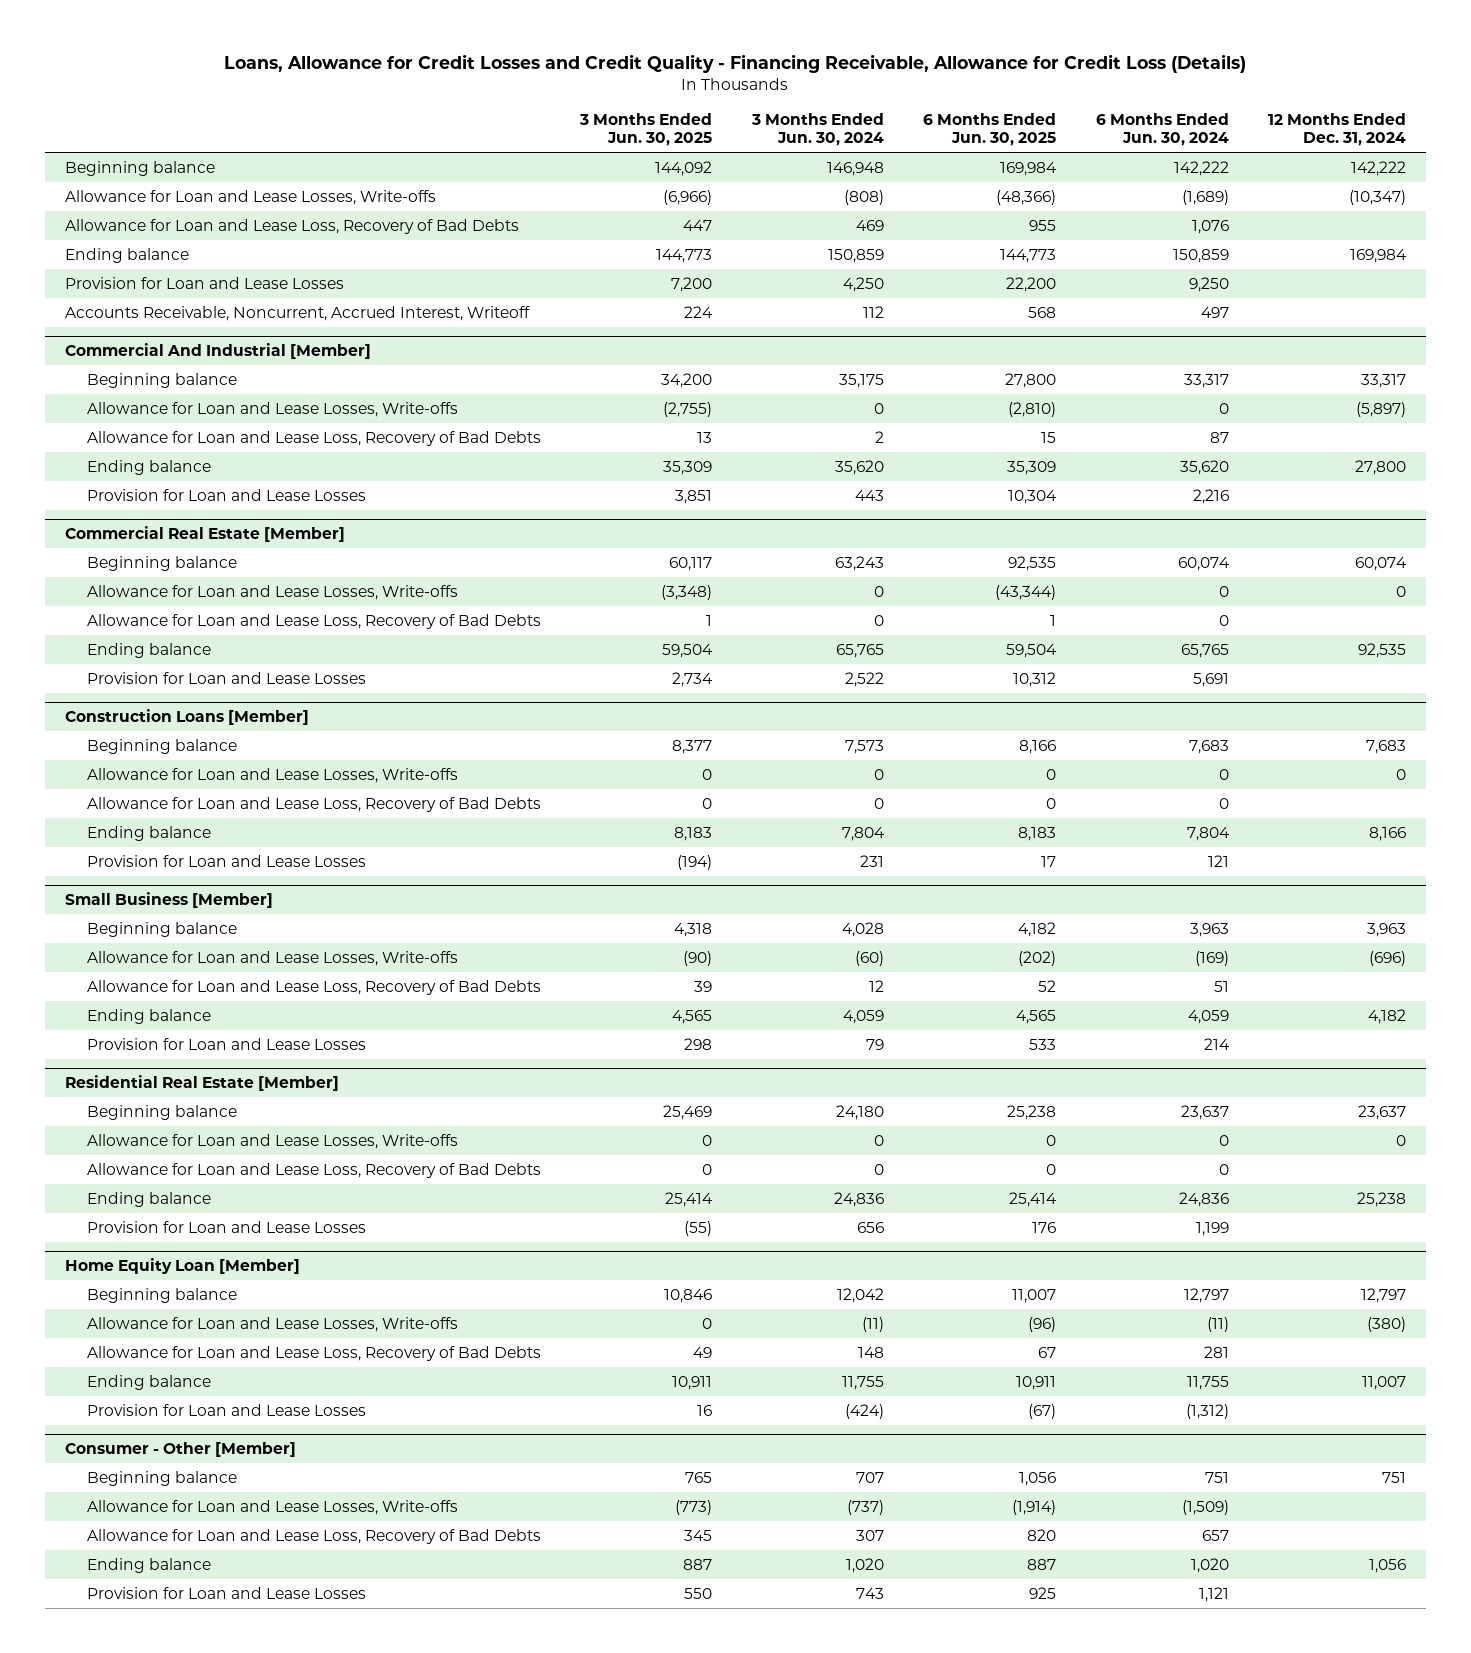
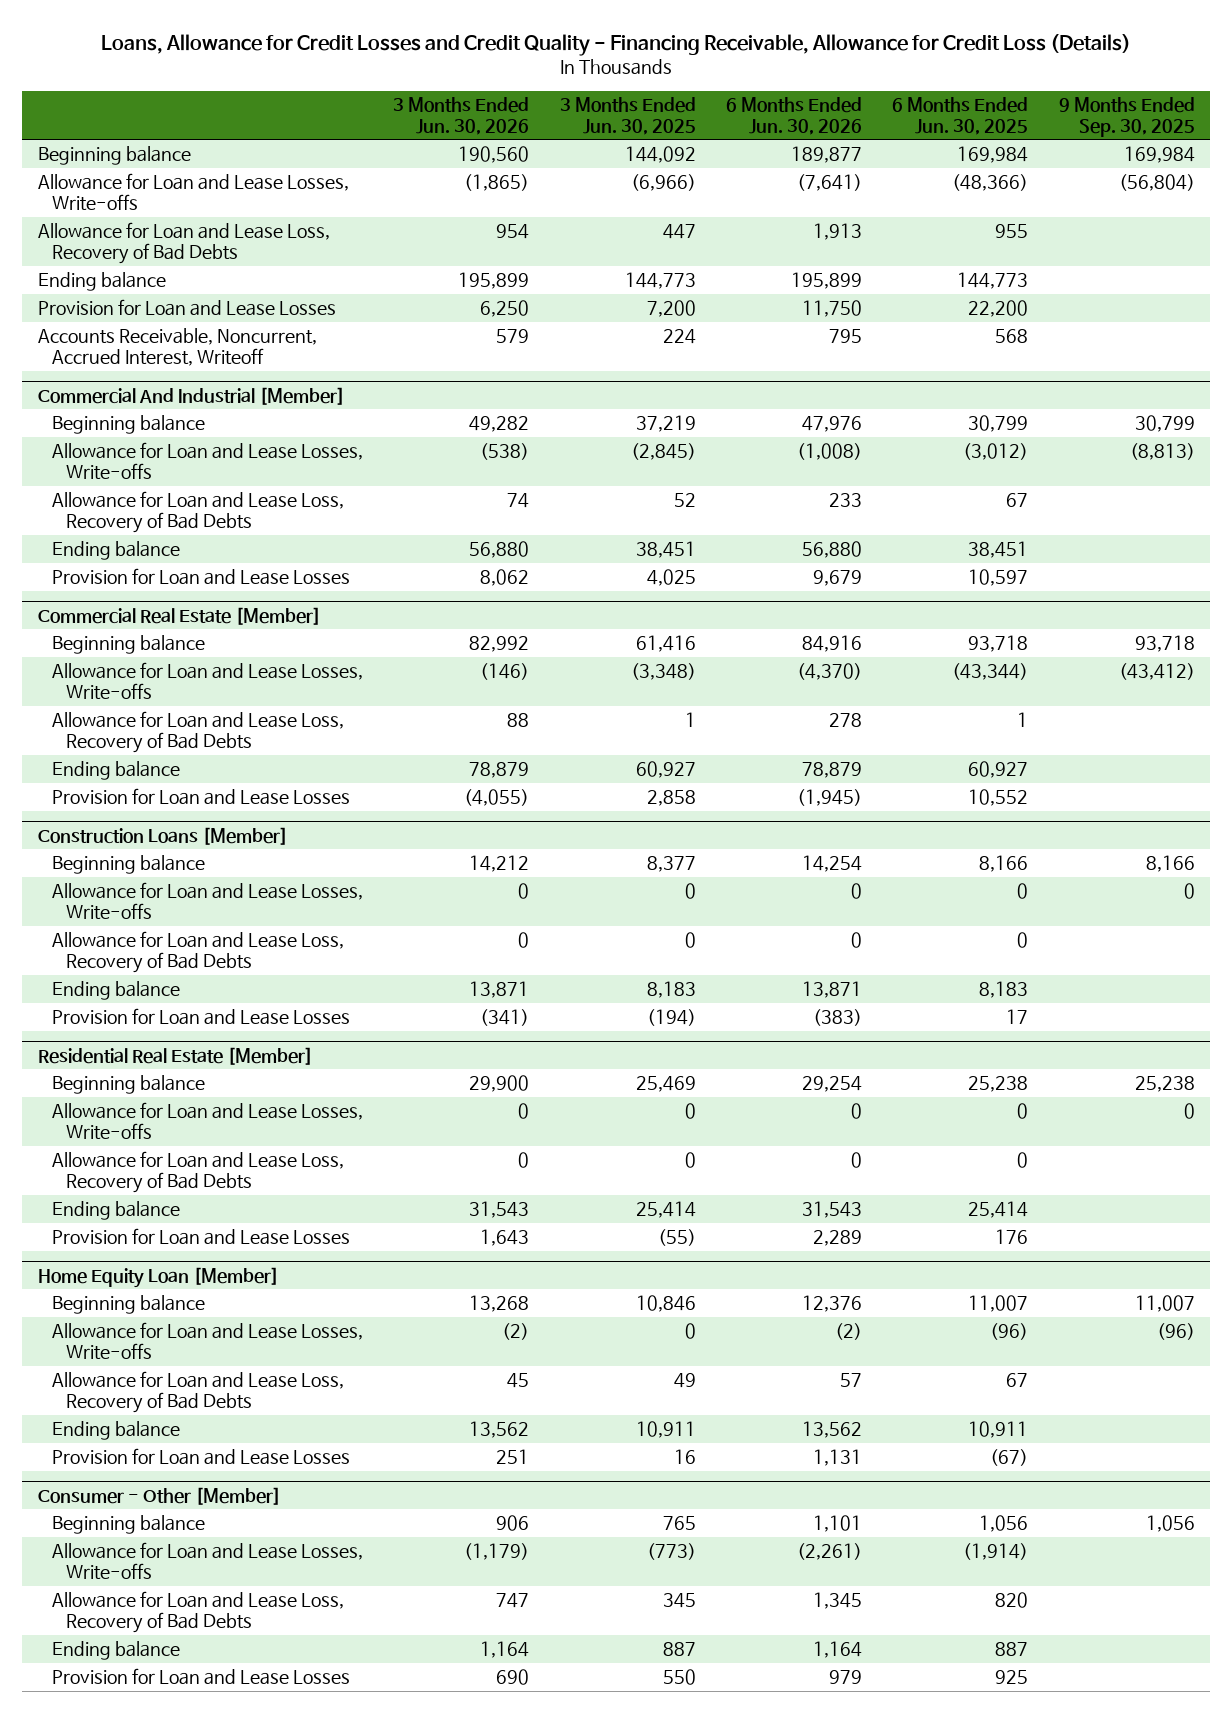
[750,113,884,147] 3 Months Ended Jun. 30, 2024 -> none
[1095,113,1229,147] 6 Months Ended Jun. 30, 2024 -> none
[1267,113,1406,147] 12 Months Ended Dec. 31, 2024 -> none
none -> [393,96,530,135] 3 Months Ended Jun. 30, 2026
none -> [725,96,862,135] 6 Months Ended Jun. 30, 2026
none -> [1058,96,1195,137] 9 Months Ended Sep. 30, 2025
[661,372,713,388] 34,200 -> [635,415,696,433] 37,219
[1005,372,1057,388] 27,800 -> [968,415,1029,433] 30,799
[663,401,713,417] (2,755) -> [630,443,696,461] (2,845)
[1008,401,1057,417] (2,810) -> [963,443,1029,461] (3,012)
[697,431,713,443] 13 -> [673,493,696,508] 52
[1041,431,1057,443] 15 -> [1006,493,1029,508] 67
[663,460,713,475] 35,309 -> [635,541,696,559] 38,451
[1007,460,1057,475] 35,309 -> [968,541,1029,559] 38,451
[675,489,713,504] 3,851 -> [646,569,696,587] 4,025
[1008,489,1058,504] 10,304 -> [968,569,1029,587] 10,597
[669,556,713,571] 60,117 -> [635,635,696,653] 61,416
[1008,555,1057,571] 92,535 -> [968,635,1029,653] 93,718
[662,643,714,658] 59,504 -> [635,761,696,779] 60,927
[1006,643,1058,658] 59,504 -> [968,761,1029,779] 60,927
[672,671,714,687] 2,734 -> [646,790,696,807] 2,858
[1013,671,1057,687] 10,312 -> [968,789,1029,807] 10,552
[64,891,273,908] Small Business [Member] -> none
[87,921,238,937] Beginning balance -> none
[87,950,459,966] Allowance for Loan and Lease Losses, Write-offs -> none
[87,979,542,995] Allowance for Loan and Lease Loss, Recovery of Bad Debts -> none
[87,1008,212,1024] Ending balance -> none
[87,1037,367,1050] Provision for Loan and Lease Losses -> none

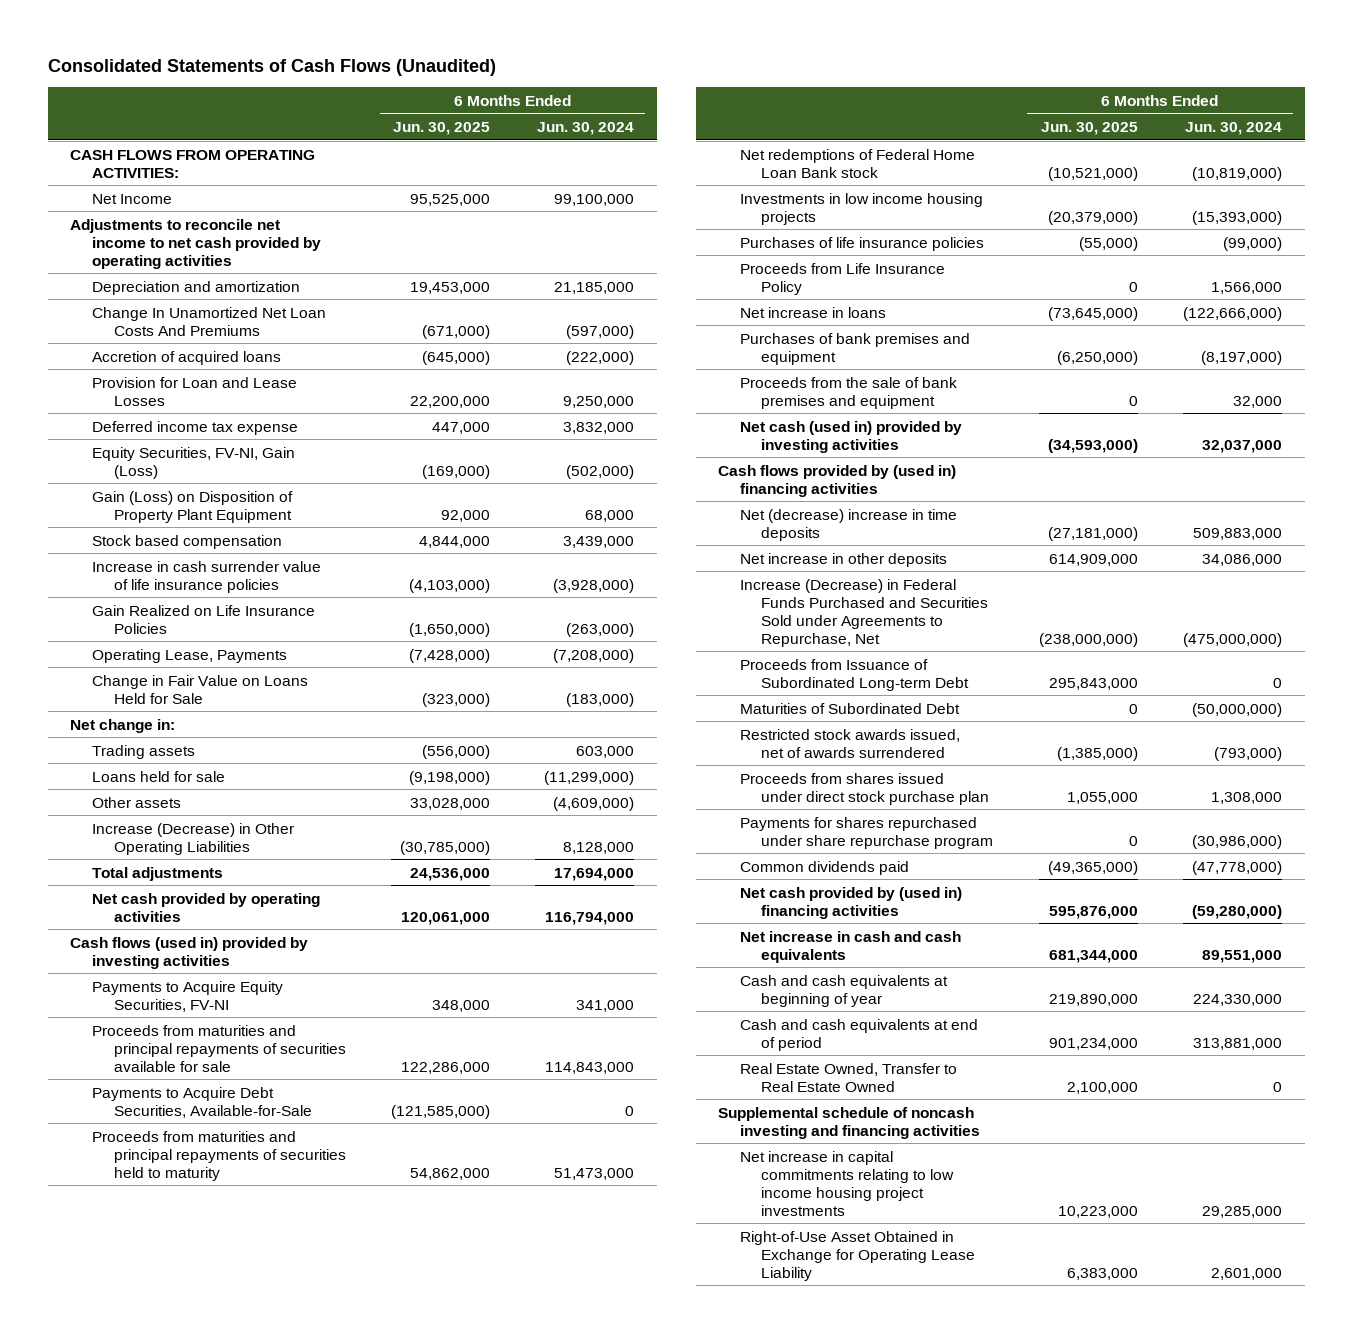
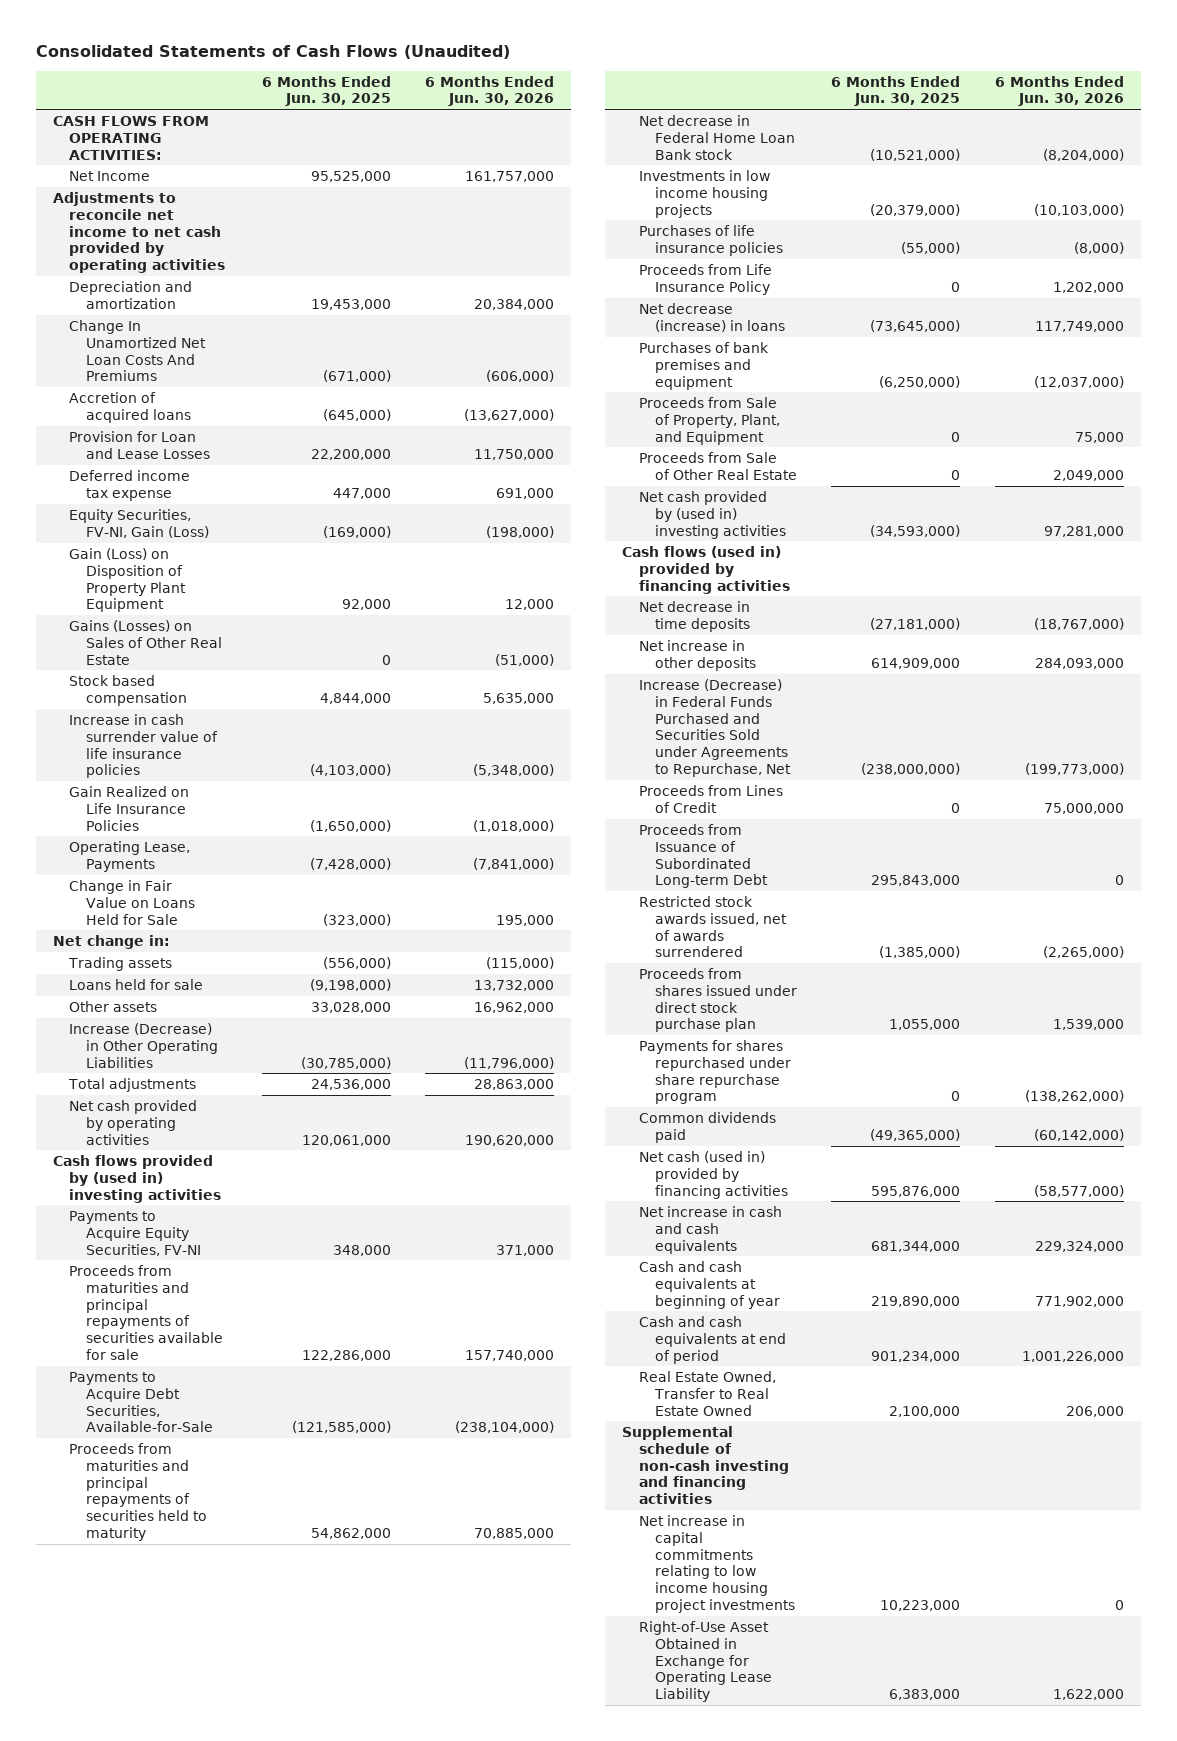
[537,122,635,136] Jun. 30, 2024 -> none
none -> [425,75,555,107] 6 Months Ended Jun. 30, 2026
none -> [69,619,222,665] Gains (Losses) on Sales of Other Real Estate
[70,936,309,969] Cash flows (used in) provided by investing activities -> [53,1154,222,1203] Cash flows provided by (used in) investing activities
[739,148,975,178] Net redemptions of Federal Home Loan Bank stock -> [638,114,796,160] Net decrease in Federal Home Loan Bank stock
[739,306,886,318] Net increase in loans -> [638,302,786,332] Net decrease (increase) in loans
[739,376,957,409] Proceeds from the sale of bank premises and equipment -> [638,396,781,445] Proceeds from Sale of Property, Plant, and Equipment
none -> [638,451,798,480] Proceeds from Sale of Other Real Estate
[739,420,962,453] Net cash (used in) provided by investing activities -> [638,490,787,539] Net cash provided by (used in) investing activities
[718,464,957,497] Cash flows provided by (used in) financing activities -> [622,545,790,594] Cash flows (used in) provided by financing activities
[739,508,957,541] Net (decrease) increase in time deposits -> [638,600,751,632] Net decrease in time deposits
none -> [638,784,783,813] Proceeds from Lines of Credit
[739,702,960,714] Maturities of Subordinated Debt -> none
[739,886,962,919] Net cash provided by (used in) financing activities -> [638,1150,789,1199] Net cash (used in) provided by financing activities
[718,1106,980,1139] Supplemental schedule of noncash investing and financing activities -> [622,1425,789,1505] Supplemental schedule of non-cash investing and financing activities

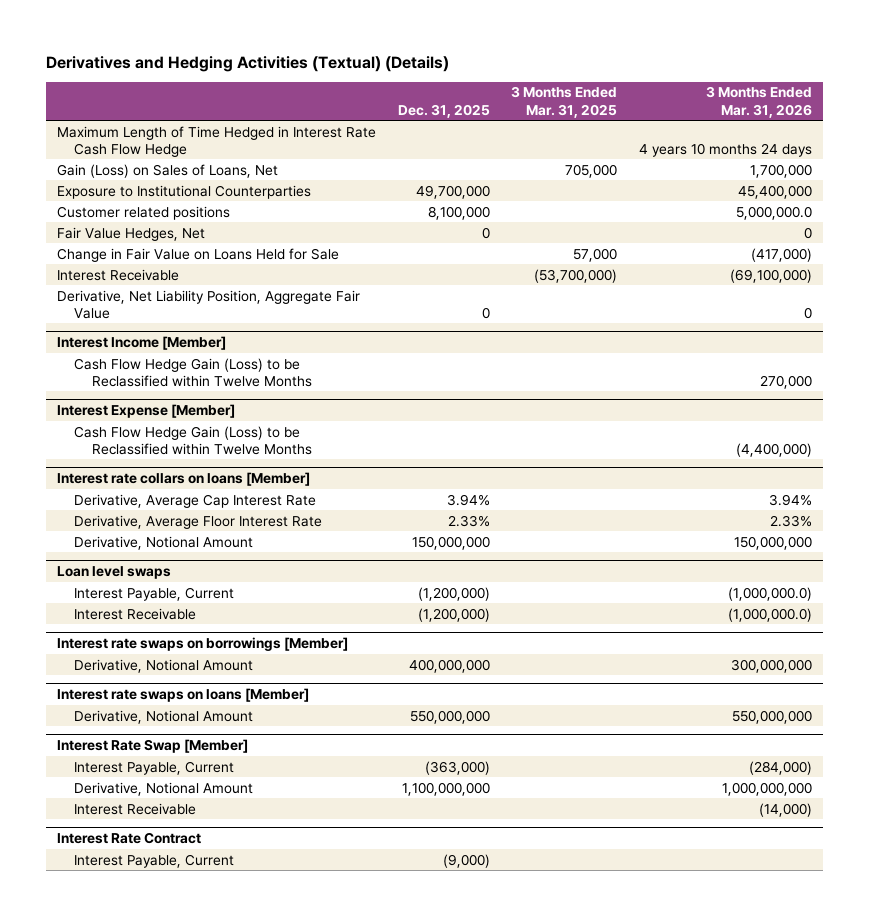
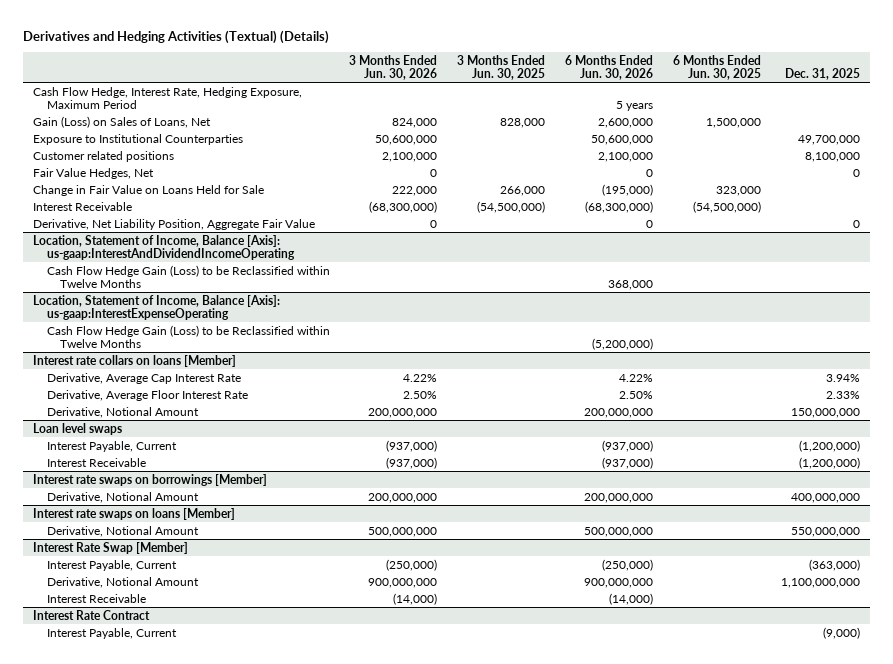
[511,86,618,118] 3 Months Ended Mar. 31, 2025 -> none
[706,86,813,118] 3 Months Ended Mar. 31, 2026 -> none
none -> [349,54,438,80] 3 Months Ended Jun. 30, 2026
none -> [457,54,546,80] 3 Months Ended Jun. 30, 2025
none -> [565,54,654,80] 6 Months Ended Jun. 30, 2026
none -> [673,54,762,80] 6 Months Ended Jun. 30, 2025
[56,125,376,157] Maximum Length of Time Hedged in Interest Rate Cash Flow Hedge -> [32,86,302,109] Cash Flow Hedge, Interest Rate, Hedging Exposure, Maximum Period
[56,336,226,351] Interest Income [Member] -> none
none -> [32,234,295,260] Location, Statement of Income, Balance [Axis]: us-gaap:InterestAndDividendIncomeOperating
[56,404,235,419] Interest Expense [Member] -> none
none -> [32,294,280,320] Location, Statement of Income, Balance [Axis]: us-gaap:InterestExpenseOperating

